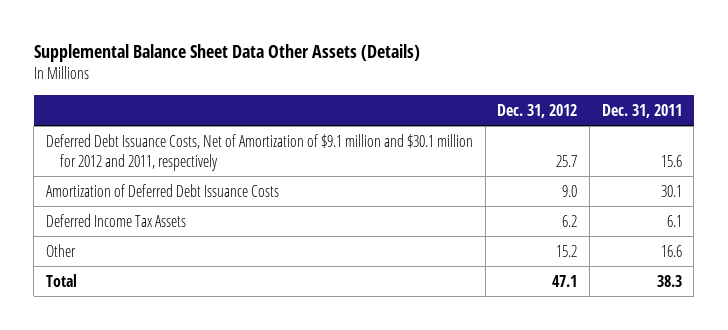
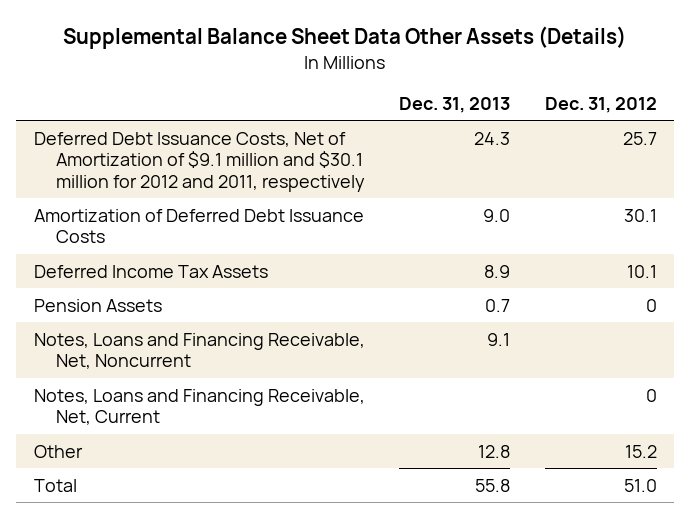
[601,103,682,118] Dec. 31, 2011 -> none
none -> [399,97,511,114] Dec. 31, 2013
[562,184,578,197] 9.0 -> [623,208,657,222] 30.1
[562,214,578,227] 6.2 -> [626,264,657,278] 10.1
none -> [33,298,162,312] Pension Assets
none -> [33,332,365,370] Notes, Loans and Financing Receivable, Net, Noncurrent
none -> [33,388,365,426] Notes, Loans and Financing Receivable, Net, Current
[552,274,578,287] 47.1 -> [623,478,657,492] 51.0

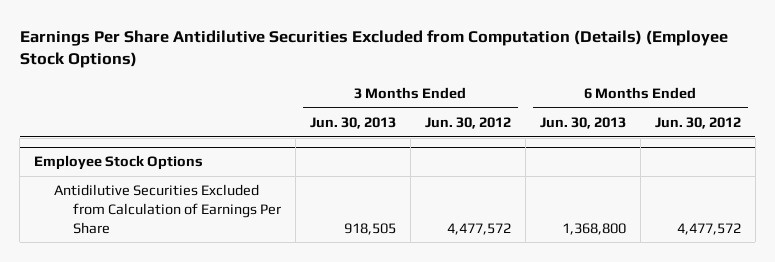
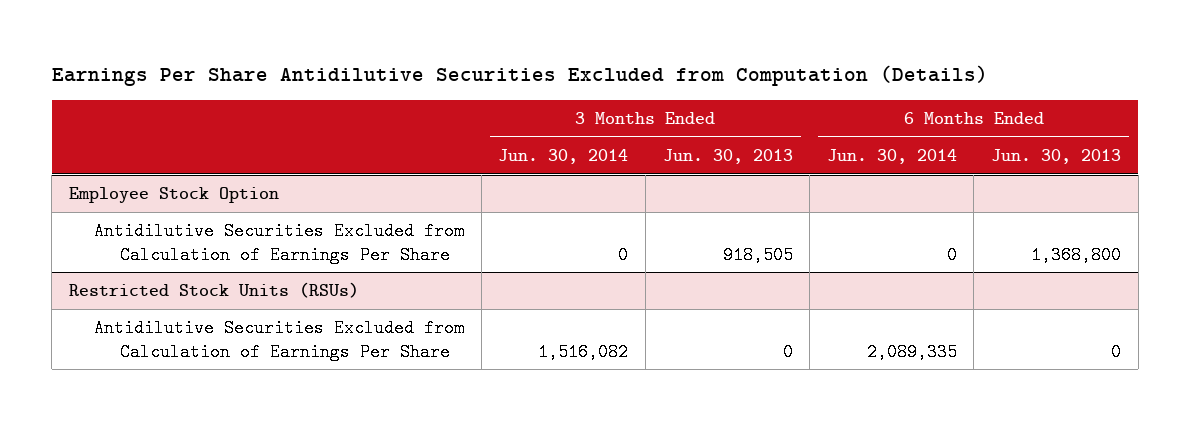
[19,30,728,69] Earnings Per Share Antidilutive Securities Excluded from Computation (Details) (Employee Stock Options) -> [51,65,988,87] Earnings Per Share Antidilutive Securities Excluded from Computation (Details)
[424,116,511,129] Jun. 30, 2012 -> none
[654,116,741,129] Jun. 30, 2012 -> none
none -> [498,148,629,164] Jun. 30, 2014
none -> [826,148,957,164] Jun. 30, 2014
[34,155,204,171] Employee Stock Options -> [68,187,279,204] Employee Stock Option
none -> [68,282,359,299] Restricted Stock Units (RSUs)
none -> [94,319,465,361] Antidilutive Securities Excluded from Calculation of Earnings Per Share

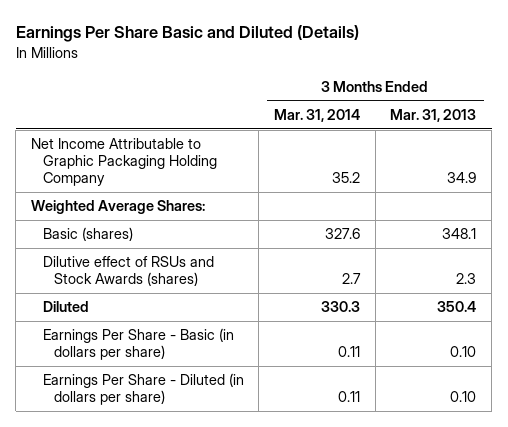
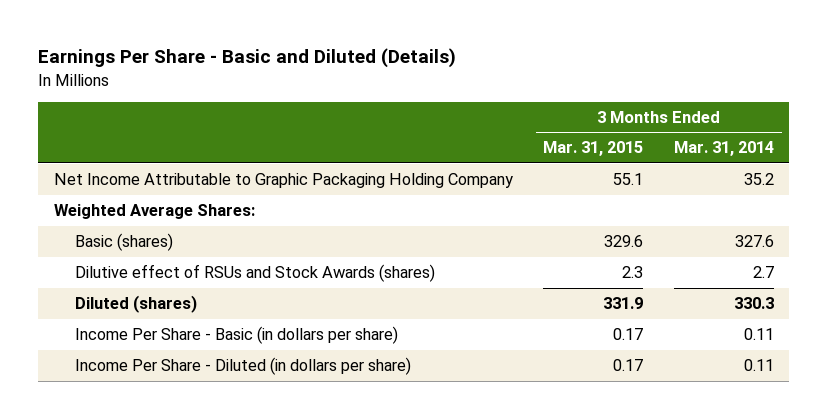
[15,25,359,43] Earnings Per Share Basic and Diluted (Details) -> [38,48,457,69] Earnings Per Share - Basic and Diluted (Details)
[390,108,477,122] Mar. 31, 2013 -> none
none -> [543,141,644,157] Mar. 31, 2015
[42,301,89,313] Diluted -> [74,295,197,314] Diluted (shares)
[42,328,234,361] Earnings Per Share - Basic (in dollars per share) -> [74,326,398,345] Income Per Share - Basic (in dollars per share)
[42,373,244,406] Earnings Per Share - Diluted (in dollars per share) -> [74,357,411,376] Income Per Share - Diluted (in dollars per share)

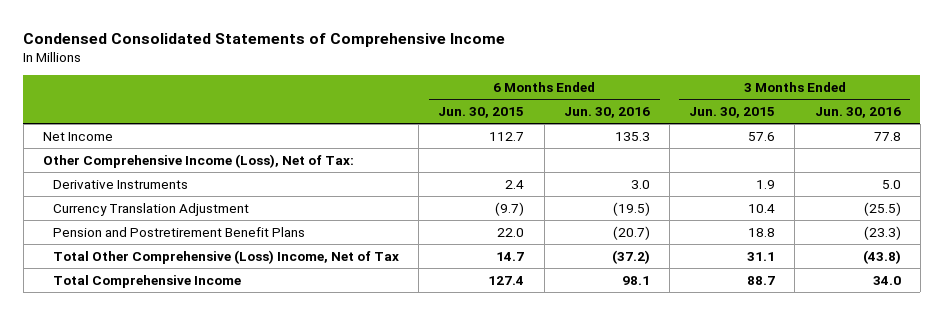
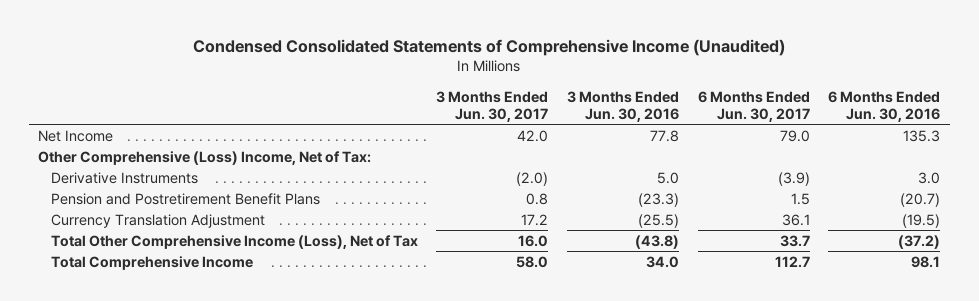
[23,32,506,47] Condensed Consolidated Statements of Comprehensive Income -> [193,38,786,56] Condensed Consolidated Statements of Comprehensive Income (Unaudited)
[438,107,525,119] Jun. 30, 2015 -> none
[689,107,776,119] Jun. 30, 2015 -> none
none -> [436,90,549,122] 3 Months Ended Jun. 30, 2017
none -> [697,90,810,122] 6 Months Ended Jun. 30, 2017
[42,153,354,168] Other Comprehensive Income (Loss), Net of Tax: -> [38,150,372,165] Other Comprehensive (Loss) Income, Net of Tax:
[53,202,250,216] Currency Translation Adjustment -> [50,213,265,228] Currency Translation Adjustment
[53,249,400,264] Total Other Comprehensive (Loss) Income, Net of Tax -> [50,234,418,249] Total Other Comprehensive Income (Loss), Net of Tax

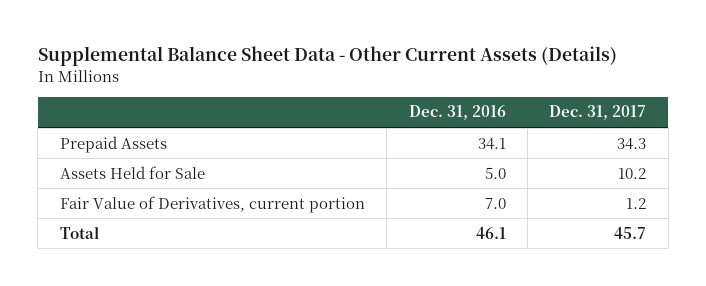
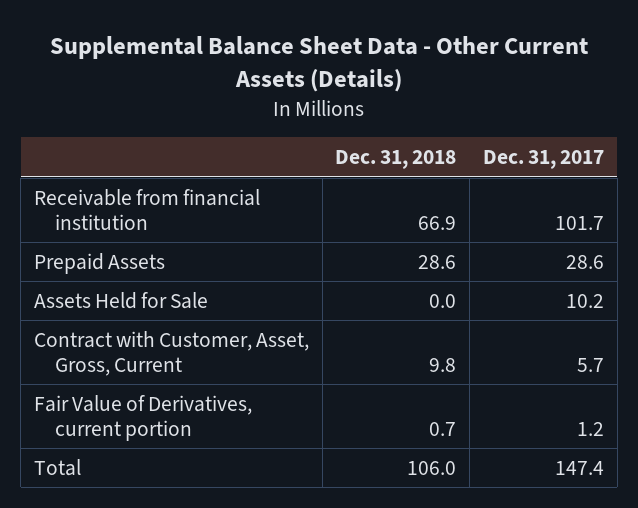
[408,105,506,121] Dec. 31, 2016 -> none
none -> [335,149,457,169] Dec. 31, 2018
none -> [33,188,260,230] Receivable from financial institution
[617,137,647,150] 34.3 -> [565,254,604,269] 28.6
none -> [33,330,309,376] Contract with Customer, Asset, Gross, Current
[614,226,647,239] 45.7 -> [554,460,604,475] 147.4

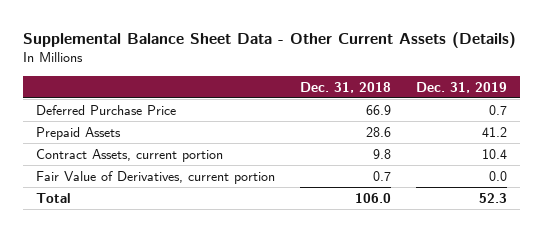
[482,149,604,169] Dec. 31, 2017 -> none
none -> [415,81,507,93] Dec. 31, 2019
[33,188,260,230] Receivable from financial institution -> [35,104,176,115] Deferred Purchase Price
[33,291,208,309] Assets Held for Sale -> none
[33,330,309,376] Contract with Customer, Asset, Gross, Current -> [35,148,223,162] Contract Assets, current portion

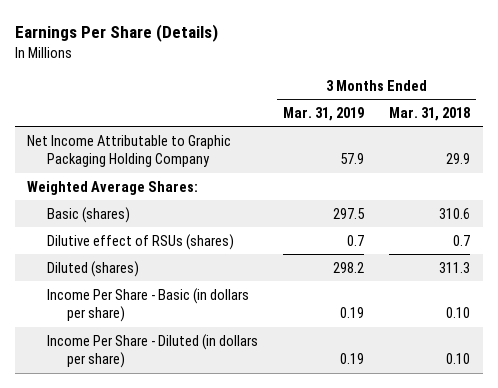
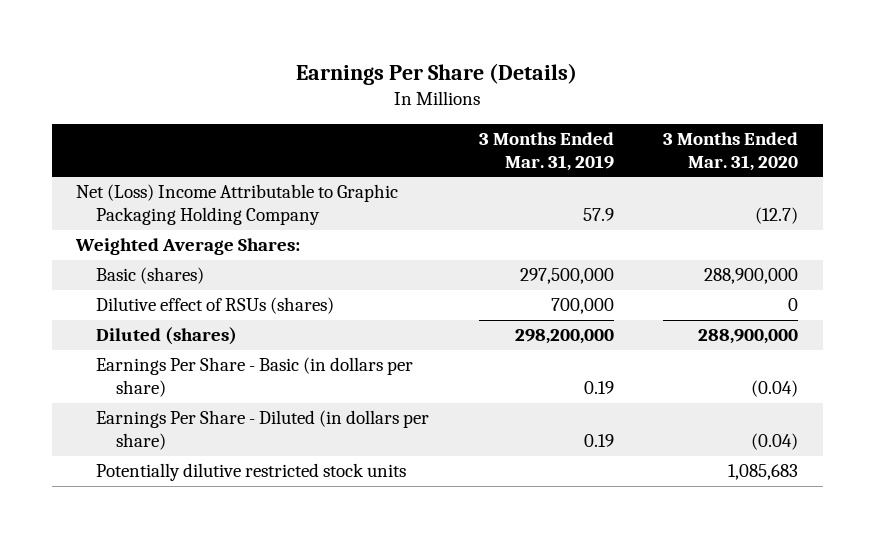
[389,107,471,122] Mar. 31, 2018 -> none
none -> [663,131,799,171] 3 Months Ended Mar. 31, 2020
[27,134,232,168] Net Income Attributable to Graphic Packaging Holding Company -> [76,184,399,226] Net (Loss) Income Attributable to Graphic Packaging Holding Company
[333,207,366,219] 297.5 -> [519,268,614,285] 297,500,000
[347,234,365,246] 0.7 -> [550,298,614,315] 700,000
[333,261,365,273] 298.2 -> [514,329,614,345] 298,200,000
[47,287,250,323] Income Per Share - Basic (in dollars per share) -> [96,357,414,398] Earnings Per Share - Basic (in dollars per share)
[47,333,259,369] Income Per Share - Diluted (in dollars per share) -> [96,410,430,451] Earnings Per Share - Diluted (in dollars per share)
none -> [96,463,407,482] Potentially dilutive restricted stock units

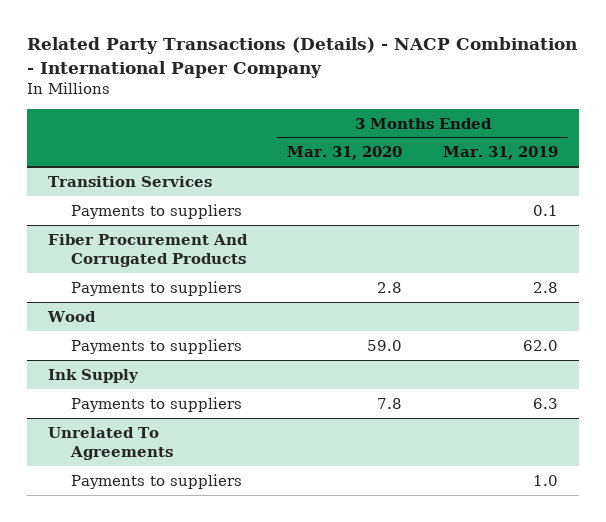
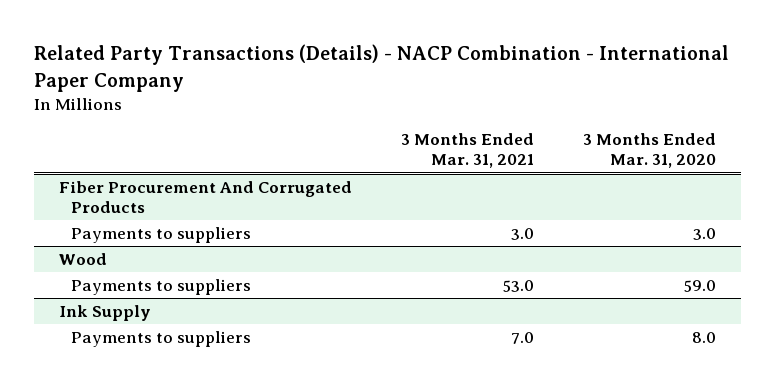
[443,146,559,161] Mar. 31, 2019 -> none
none -> [400,133,534,169] 3 Months Ended Mar. 31, 2021
[47,175,212,187] Transition Services -> none
[71,203,243,219] Payments to suppliers -> none
[377,281,403,293] 2.8 -> [693,228,717,241] 3.0
[47,426,174,460] Unrelated To Agreements -> none
[71,473,243,489] Payments to suppliers -> none
[377,397,403,409] 7.8 -> [692,332,717,344] 8.0

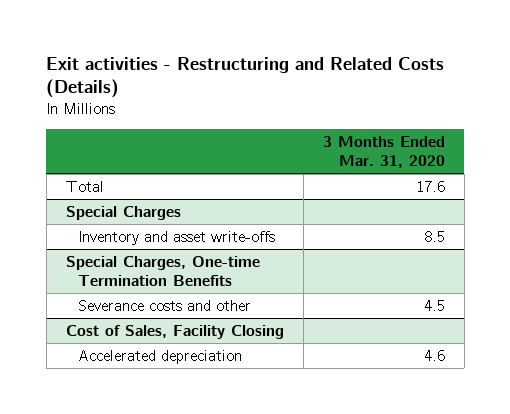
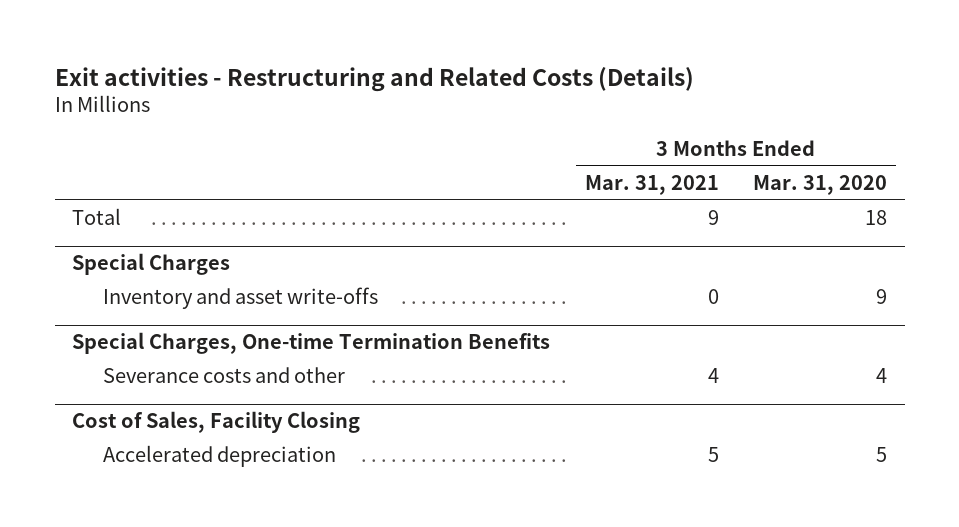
none -> [584,174,719,195] Mar. 31, 2021
[415,180,445,192] 17.6 -> [865,210,888,226] 18
[423,230,445,242] 8.5 -> [876,289,888,305] 9
[423,299,445,311] 4.5 -> [876,368,888,384] 4
[423,349,445,361] 4.6 -> [876,447,888,463] 5

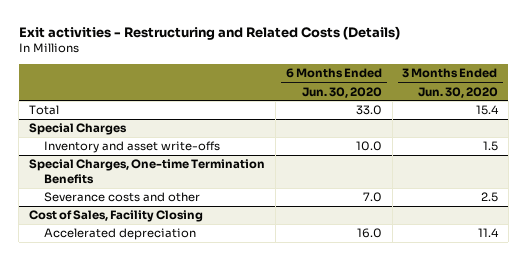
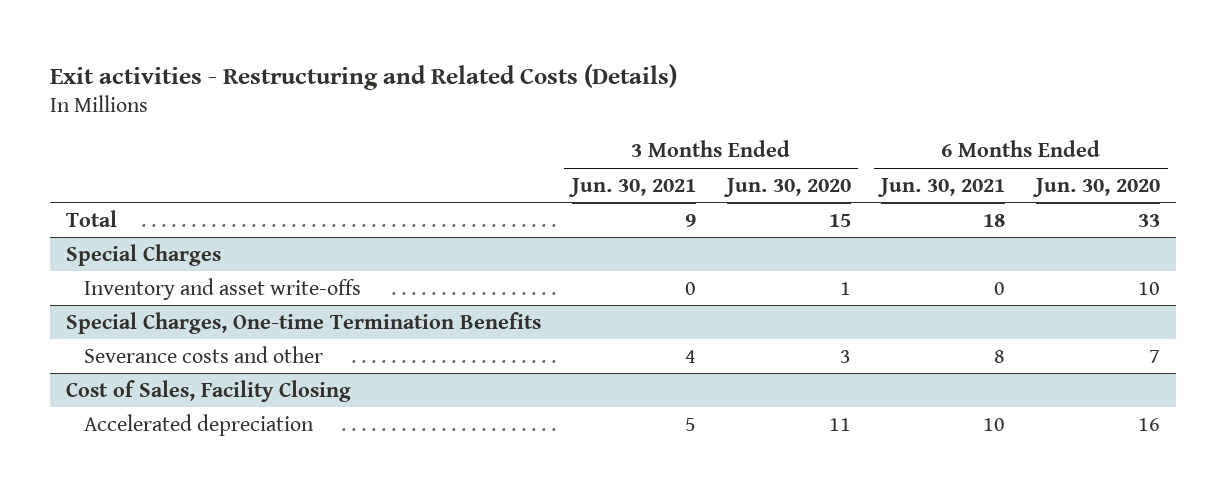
none -> [567,177,696,197] Jun. 30, 2021
none -> [877,177,1006,197] Jun. 30, 2021
[356,105,383,116] 33.0 -> [1138,213,1161,227] 33
[475,105,499,116] 15.4 -> [828,213,851,227] 15
[356,141,383,152] 10.0 -> [1138,281,1161,295] 10
[482,141,498,152] 1.5 -> [839,281,851,295] 1
[363,192,383,203] 7.0 -> [1149,349,1161,363] 7
[480,192,498,203] 2.5 -> [839,349,851,363] 3
[357,228,383,239] 16.0 -> [1138,417,1161,431] 16
[477,228,499,238] 11.4 -> [828,417,851,431] 11

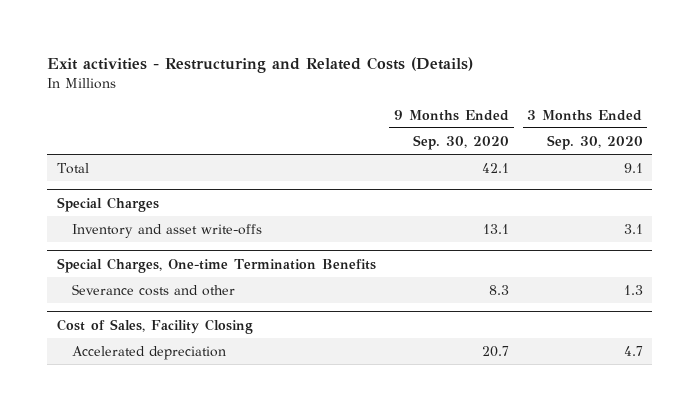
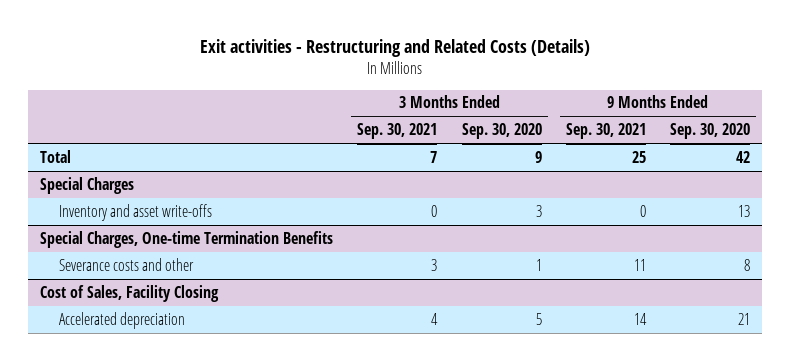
none -> [357,123,438,140] Sep. 30, 2021
none -> [565,123,646,140] Sep. 30, 2021
[482,162,510,173] 42.1 -> [736,150,751,163] 42
[623,162,643,173] 9.1 -> [534,150,542,163] 9
[483,223,510,234] 13.1 -> [738,204,751,217] 13
[623,223,643,234] 3.1 -> [535,204,542,217] 3
[489,284,510,295] 8.3 -> [744,258,751,271] 8
[623,284,643,295] 1.3 -> [535,258,542,271] 1
[482,345,510,357] 20.7 -> [738,312,751,325] 21
[623,345,643,356] 4.7 -> [535,312,542,325] 5

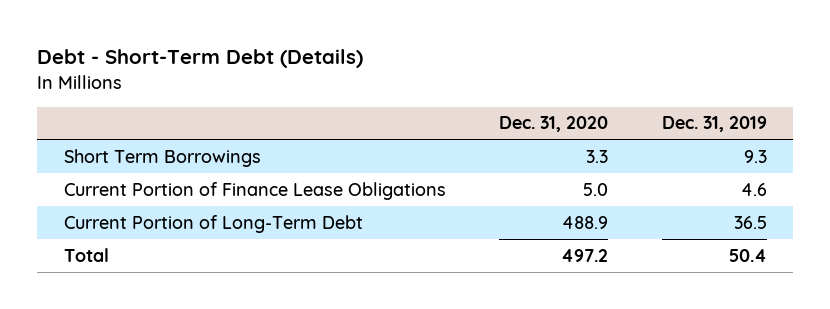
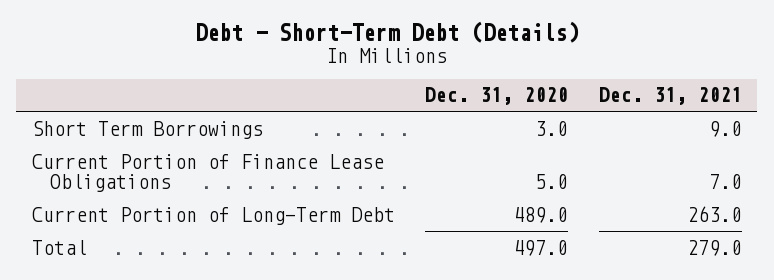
[661,116,767,133] Dec. 31, 2019 -> none
none -> [599,87,743,106] Dec. 31, 2021
[586,149,609,163] 3.3 -> [535,120,569,136] 3.0
[562,215,609,229] 488.9 -> [513,206,569,223] 489.0
[561,248,609,262] 497.2 -> [513,239,569,256] 497.0

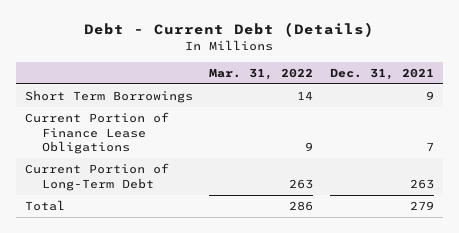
[194,21,579,44] Debt - Short-Term Debt (Details) -> [84,22,375,38] Debt - Current Debt (Details)
[425,87,569,106] Dec. 31, 2020 -> none
none -> [209,67,314,80] Mar. 31, 2022
[709,120,743,137] 9.0 -> [426,91,435,101] 9
[709,174,743,190] 7.0 -> [426,141,435,151] 7
[687,205,743,222] 263.0 -> [410,178,435,189] 263
[687,239,743,256] 279.0 -> [410,201,435,211] 279

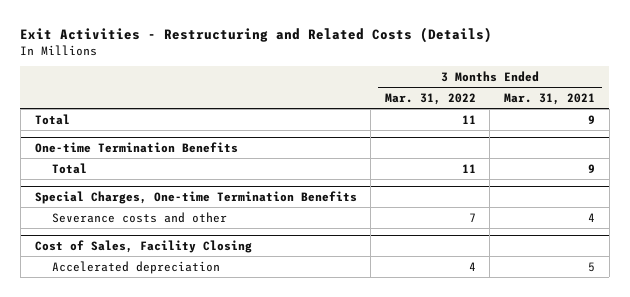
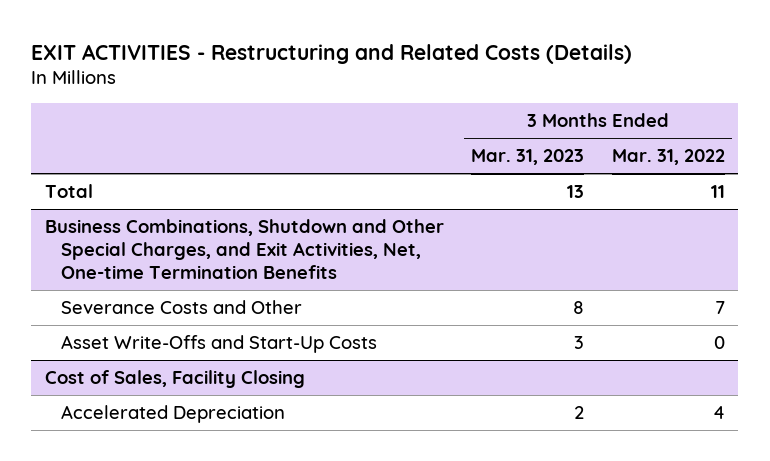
[20,26,493,43] Exit Activities - Restructuring and Related Costs (Details) -> [31,43,633,64] EXIT ACTIVITIES - Restructuring and Related Costs (Details)
[504,92,596,105] Mar. 31, 2021 -> none
none -> [471,149,585,166] Mar. 31, 2023
[34,142,238,154] One-time Termination Benefits -> none
[52,162,88,174] Total -> none
[34,191,357,205] Special Charges, One-time Termination Benefits -> none
none -> [44,219,444,280] Business Combinations, Shutdown and Other Special Charges, and Exit Activities, Net, One-time Termination Benefits
[52,211,228,223] Severance costs and other -> [61,300,303,315] Severance Costs and Other
none -> [61,335,378,354] Asset Write-Offs and Start-Up Costs
[52,260,221,274] Accelerated depreciation -> [61,405,286,424] Accelerated Depreciation

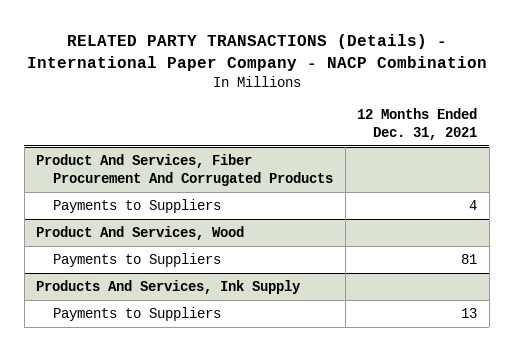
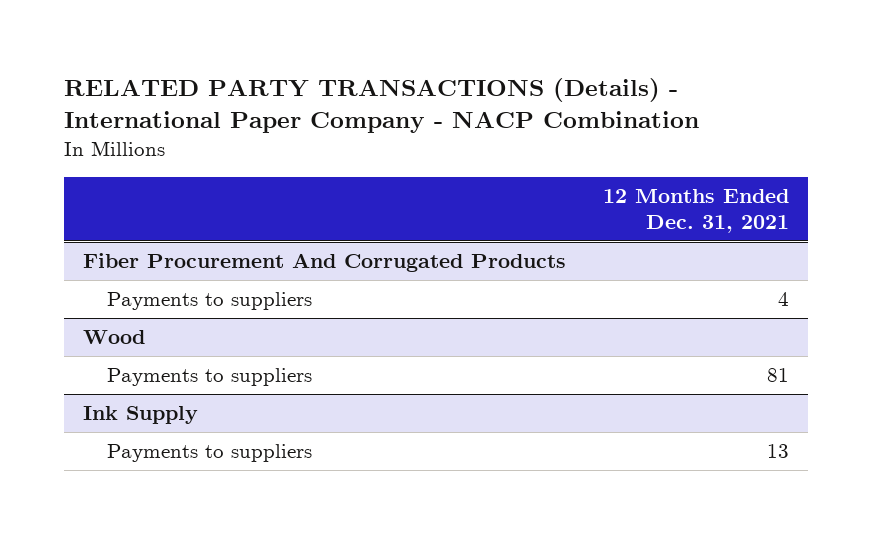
[36,154,334,187] Product And Services, Fiber Procurement And Corrugated Products -> [82,253,566,273] Fiber Procurement And Corrugated Products
[53,199,222,214] Payments to Suppliers -> [107,292,313,311] Payments to suppliers
[36,226,245,241] Product And Services, Wood -> [82,330,145,345] Wood
[53,253,222,268] Payments to Suppliers -> [107,368,313,387] Payments to suppliers
[36,280,302,295] Products And Services, Ink Supply -> [82,406,198,425] Ink Supply
[53,307,222,322] Payments to Suppliers -> [107,444,313,463] Payments to suppliers

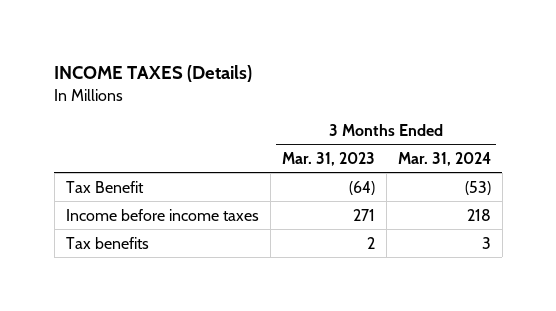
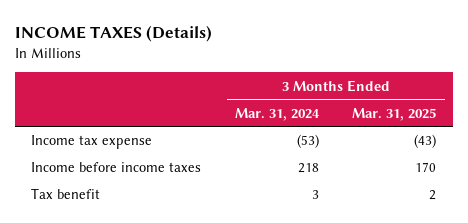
[281,152,375,167] Mar. 31, 2023 -> none
none -> [352,107,437,121] Mar. 31, 2025
[65,180,144,193] Tax Benefit -> [31,135,153,150] Income tax expense
[65,236,149,249] Tax benefits -> [31,188,101,200] Tax benefit

